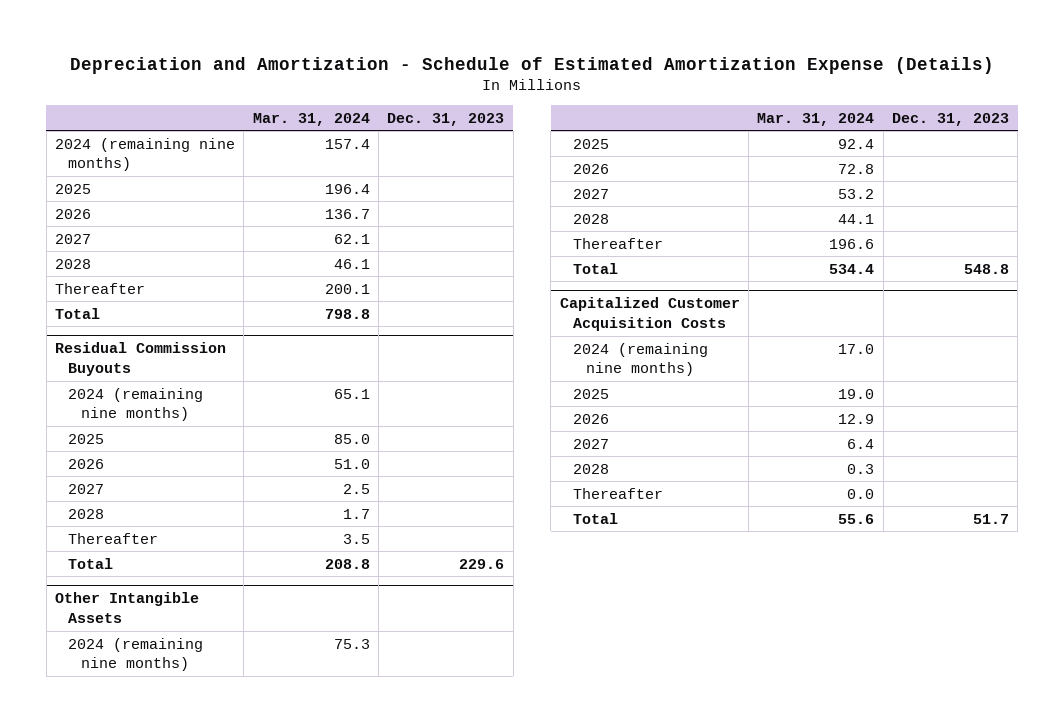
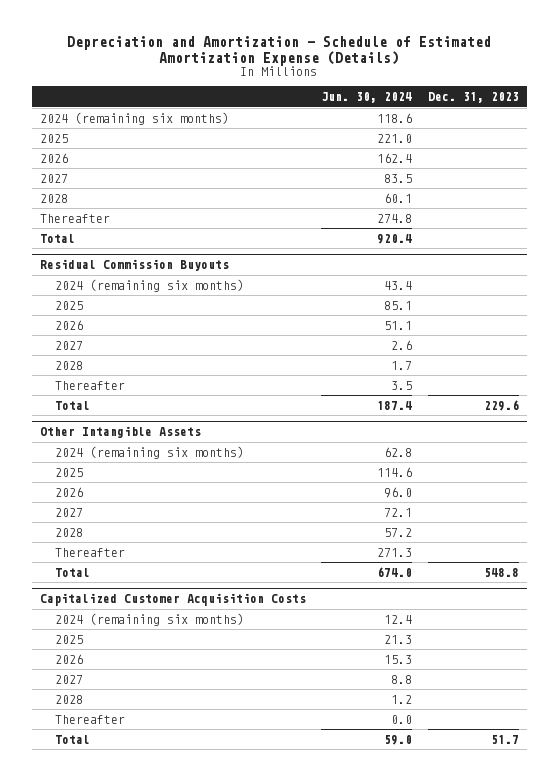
[252,112,370,126] Mar. 31, 2024 -> none
none -> [321,92,413,104] Jun. 30, 2024
[54,137,235,172] 2024 (remaining nine months) -> [39,111,229,125] 2024 (remaining six months)
[68,387,204,422] 2024 (remaining nine months) -> [54,278,244,292] 2024 (remaining six months)
[68,637,204,672] 2024 (remaining nine months) -> [54,445,244,459] 2024 (remaining six months)
[572,342,708,377] 2024 (remaining nine months) -> [54,612,244,626] 2024 (remaining six months)

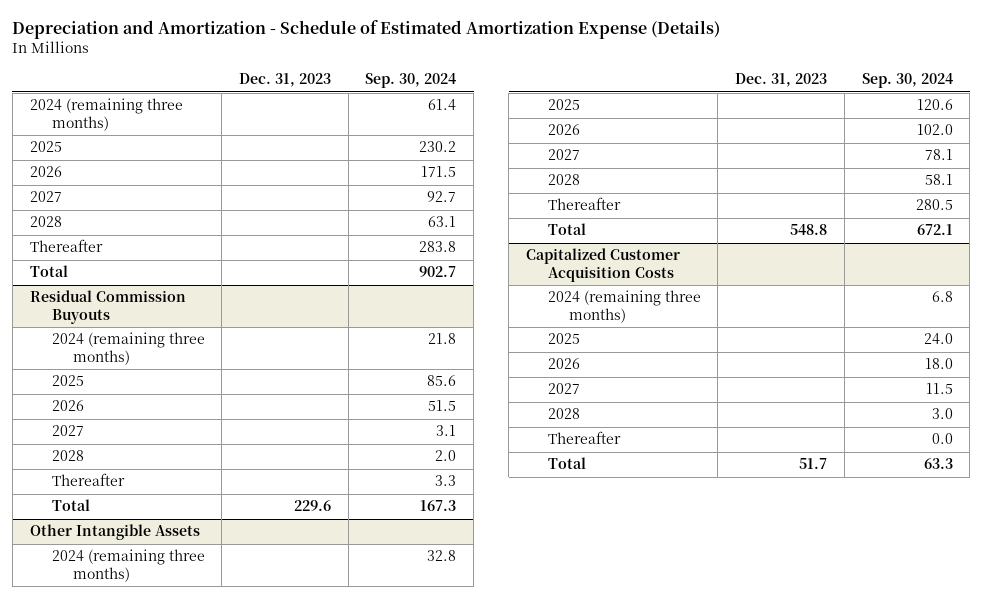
[321,92,413,104] Jun. 30, 2024 -> none
none -> [365,73,457,89] Sep. 30, 2024
[39,111,229,125] 2024 (remaining six months) -> [29,98,183,131] 2024 (remaining three months)
[54,278,244,292] 2024 (remaining six months) -> [51,332,205,365] 2024 (remaining three months)
[54,445,244,459] 2024 (remaining six months) -> [51,549,205,582] 2024 (remaining three months)
[54,612,244,626] 2024 (remaining six months) -> [547,290,701,323] 2024 (remaining three months)

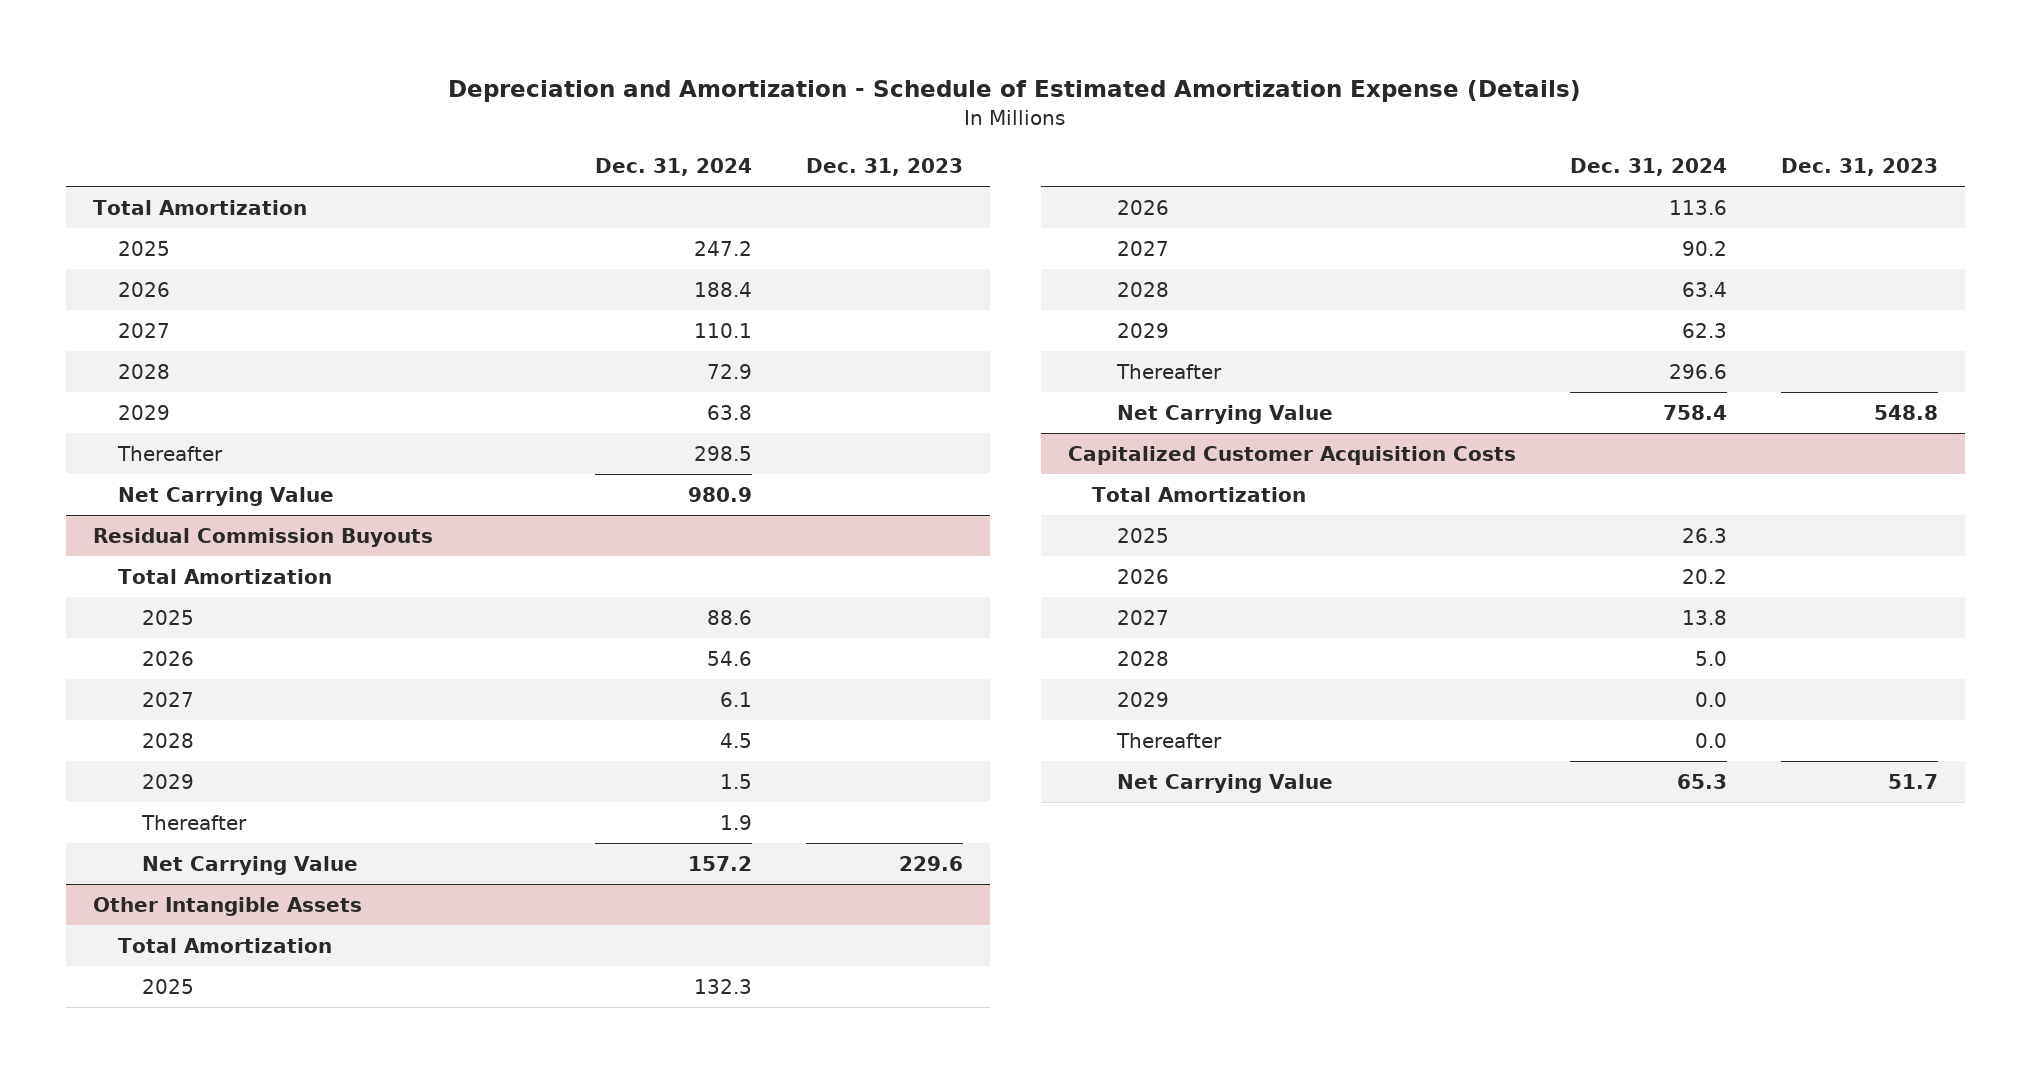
[365,73,457,89] Sep. 30, 2024 -> none
none -> [595,157,753,176] Dec. 31, 2024
[29,98,183,131] 2024 (remaining three months) -> none
none -> [93,199,308,215] Total Amortization
none -> [117,404,170,420] 2029
[29,265,68,278] Total -> [117,486,334,506] Net Carrying Value
[51,332,205,365] 2024 (remaining three months) -> none
none -> [117,568,332,584] Total Amortization
none -> [142,773,195,789] 2029
[51,499,90,512] Total -> [142,855,359,875] Net Carrying Value
[51,549,205,582] 2024 (remaining three months) -> none
none -> [117,937,332,953] Total Amortization
none -> [1116,322,1169,338] 2029
[547,223,586,236] Total -> [1116,404,1333,424] Net Carrying Value
[547,290,701,323] 2024 (remaining three months) -> none
none -> [1092,486,1307,502] Total Amortization
none -> [1116,691,1169,707] 2029
[547,457,586,470] Total -> [1116,773,1333,793] Net Carrying Value

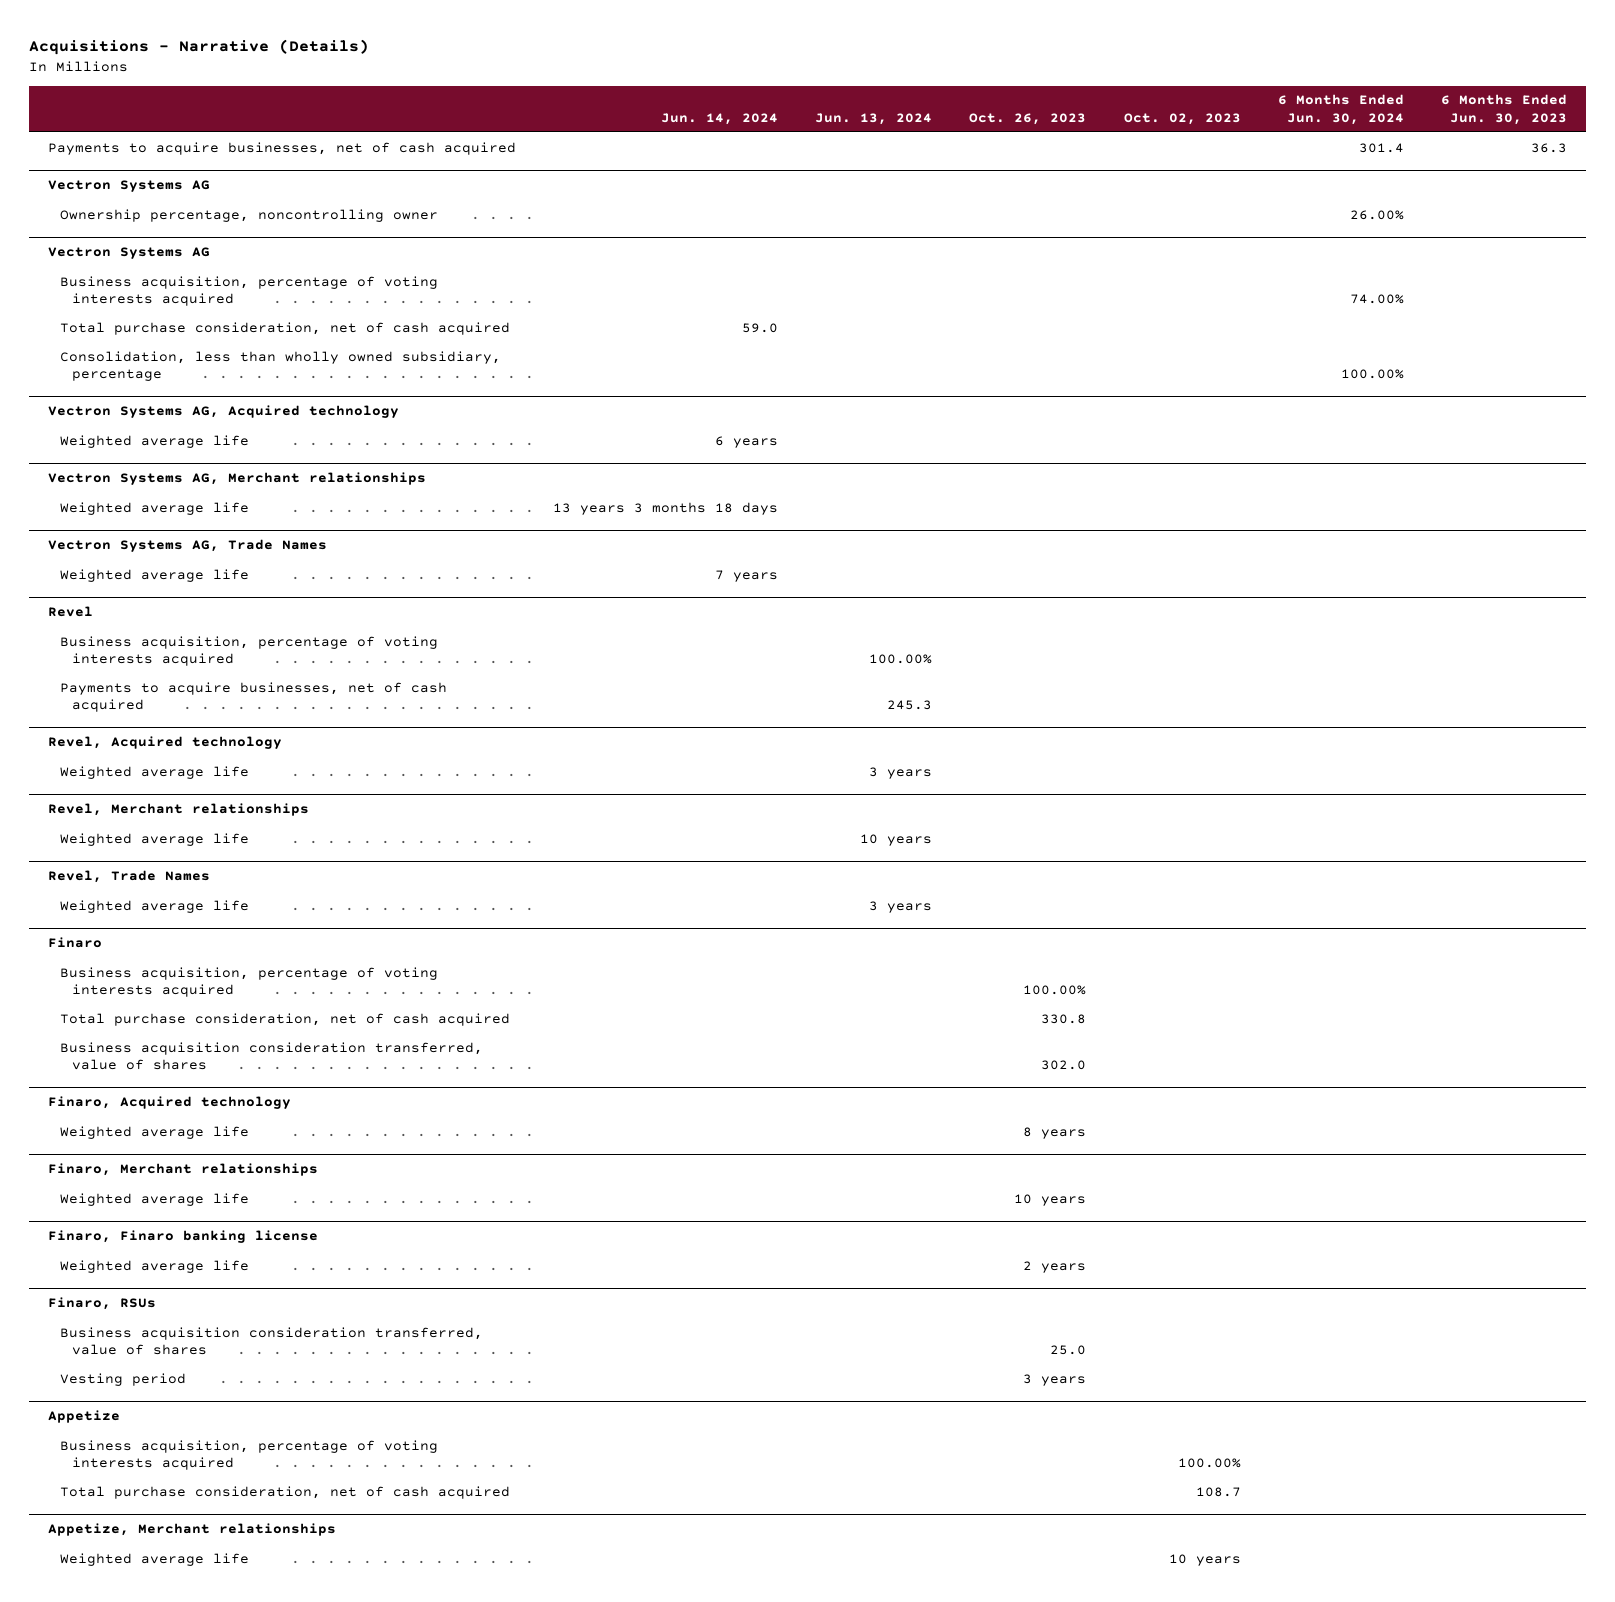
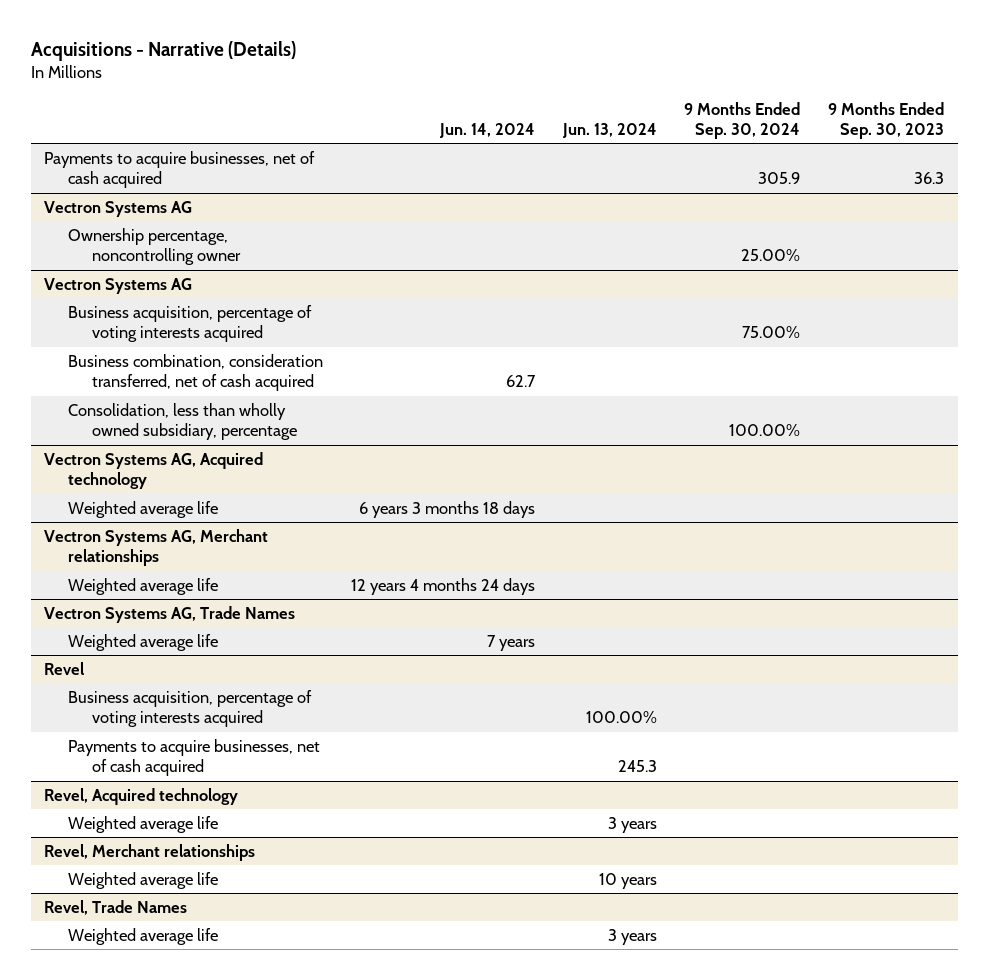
[969,112,1087,125] Oct. 26, 2023 -> none
[1123,112,1241,125] Oct. 02, 2023 -> none
[1278,94,1405,125] 6 Months Ended Jun. 30, 2024 -> none
[1441,94,1568,125] 6 Months Ended Jun. 30, 2023 -> none
none -> [684,101,801,139] 9 Months Ended Sep. 30, 2024
none -> [827,101,944,139] 9 Months Ended Sep. 30, 2023
[59,321,510,335] Total purchase consideration, net of cash acquired -> [68,353,324,392] Business combination, consideration transferred, net of cash acquired
[741,322,778,333] 59.0 -> [505,375,536,388] 62.7
[714,435,778,448] 6 years -> [358,500,535,518] 6 years 3 months 18 days
[552,501,778,515] 13 years 3 months 18 days -> [350,577,535,595] 12 years 4 months 24 days
[47,937,102,949] Finaro -> none
[59,966,438,998] Business acquisition, percentage of voting interests acquired -> none
[59,1012,510,1026] Total purchase consideration, net of cash acquired -> none
[59,1041,483,1071] Business acquisition consideration transferred, value of shares -> none
[47,1096,291,1110] Finaro, Acquired technology -> none
[59,1125,249,1139] Weighted average life -> none
[47,1163,318,1177] Finaro, Merchant relationships -> none
[59,1192,249,1206] Weighted average life -> none
[47,1230,318,1244] Finaro, Finaro banking license -> none
[59,1259,249,1273] Weighted average life -> none
[47,1297,156,1311] Finaro, RSUs -> none
[59,1326,483,1356] Business acquisition consideration transferred, value of shares -> none
[59,1372,186,1386] Vesting period -> none
[47,1410,120,1424] Appetize -> none
[59,1439,438,1471] Business acquisition, percentage of voting interests acquired -> none
[59,1485,510,1499] Total purchase consideration, net of cash acquired -> none
[47,1523,336,1537] Appetize, Merchant relationships -> none
[59,1552,249,1566] Weighted average life -> none

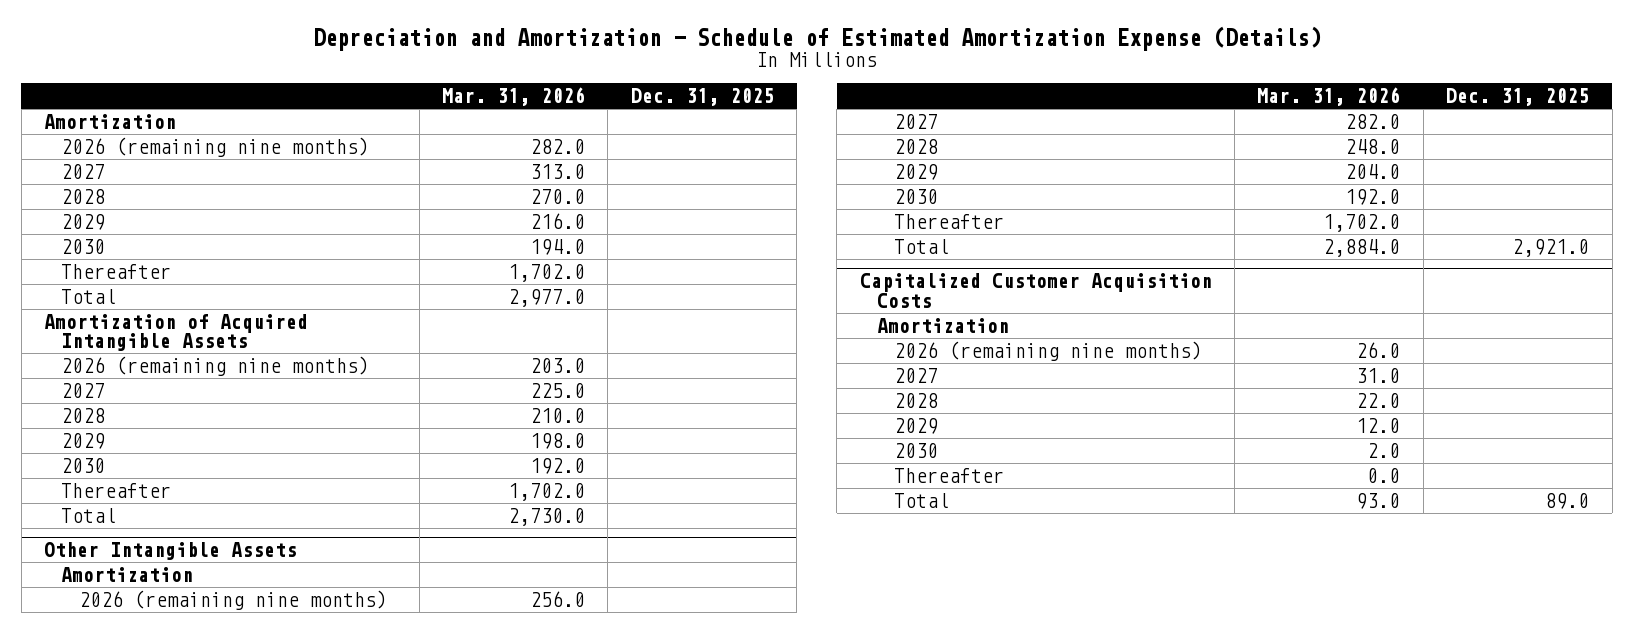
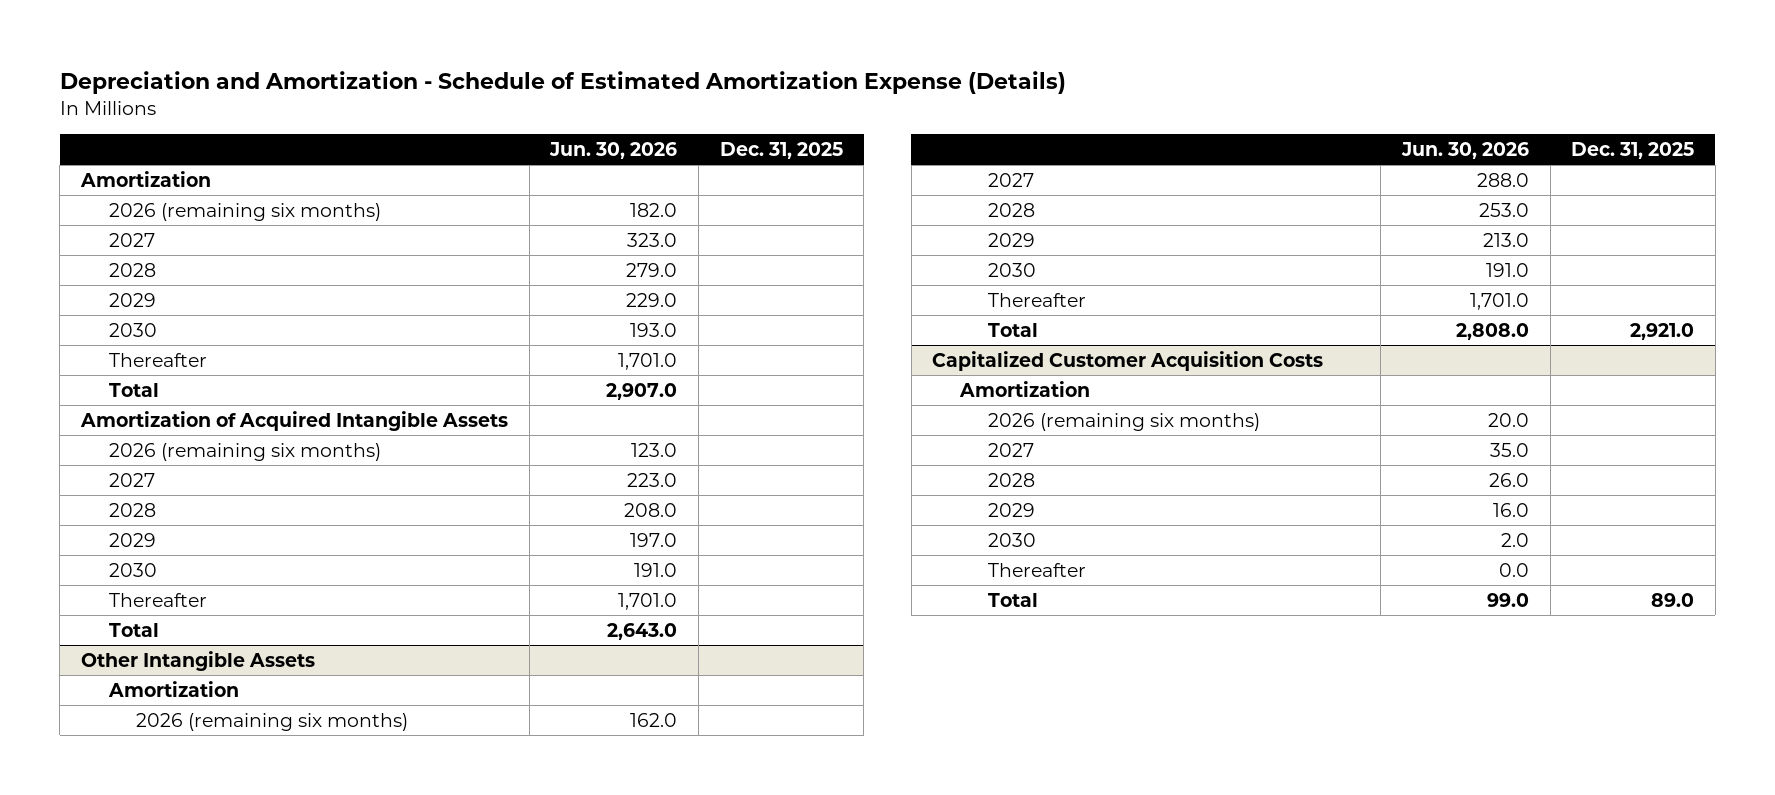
[442,87,586,107] Mar. 31, 2026 -> none
none -> [549,141,678,159] Jun. 30, 2026
[61,136,370,157] 2026 (remaining nine months) -> [108,202,381,221] 2026 (remaining six months)
[61,355,370,376] 2026 (remaining nine months) -> [108,442,381,461] 2026 (remaining six months)
[78,589,387,610] 2026 (remaining nine months) -> [136,712,409,731] 2026 (remaining six months)
[893,340,1202,361] 2026 (remaining nine months) -> [987,412,1260,431] 2026 (remaining six months)

